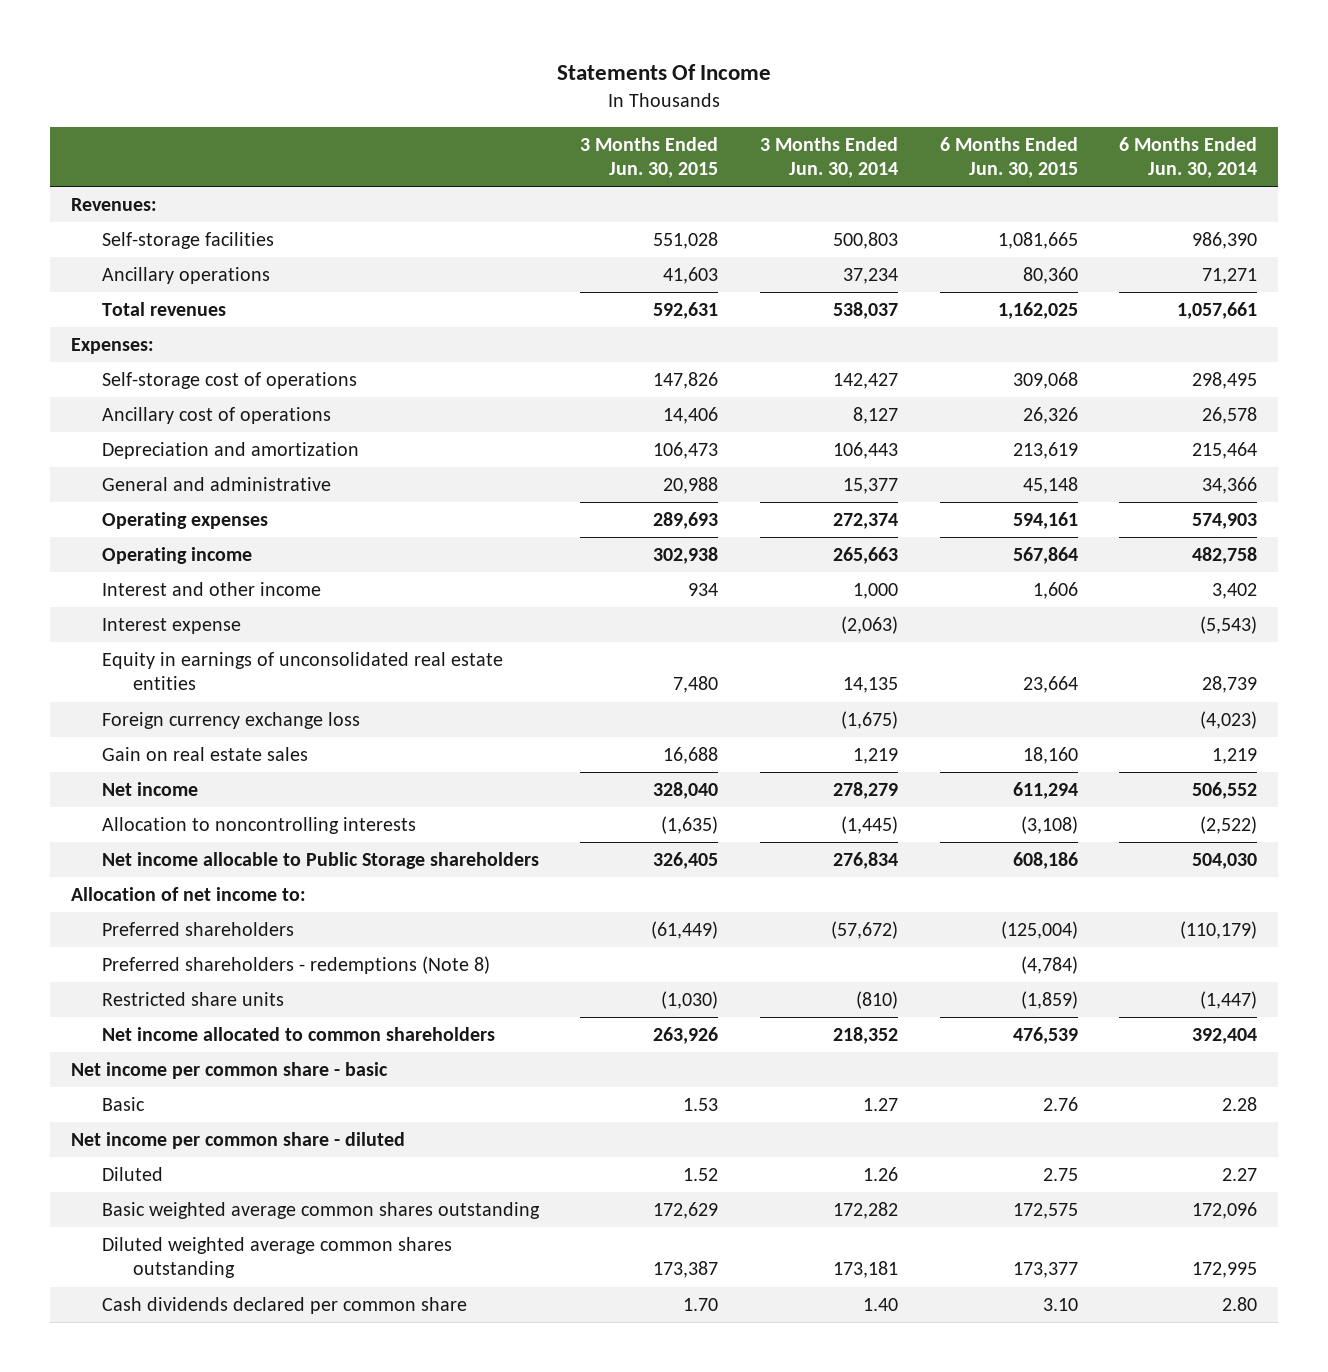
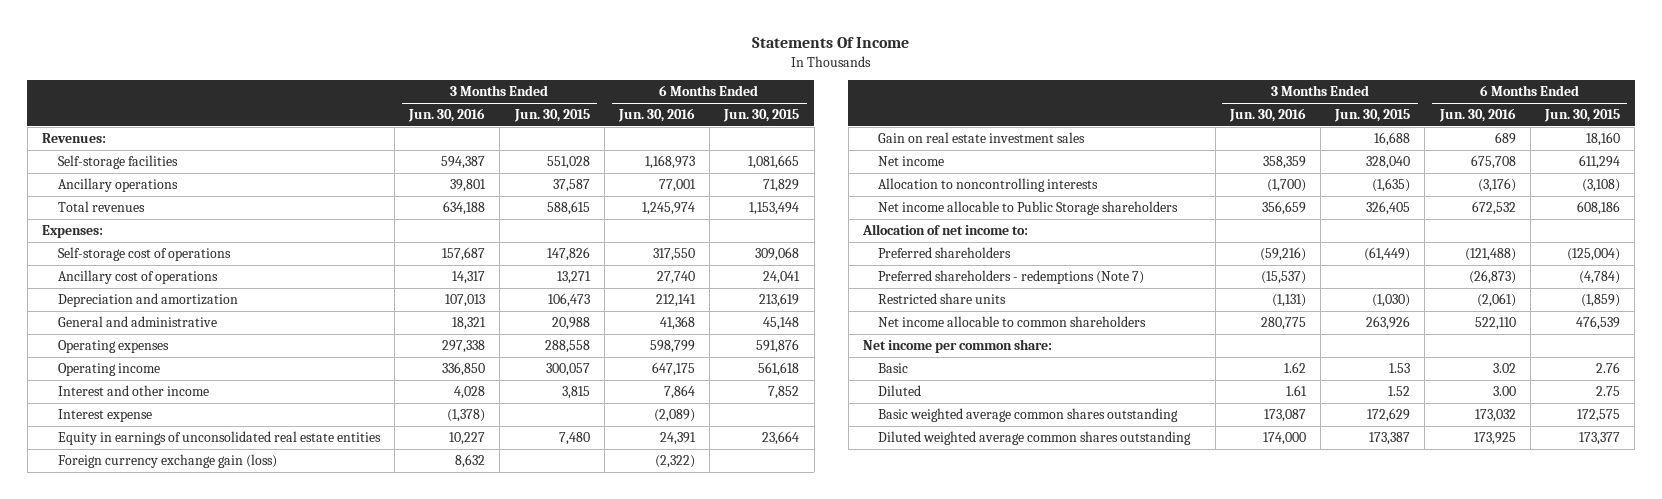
[760,136,899,179] 3 Months Ended Jun. 30, 2014 -> none
[1119,136,1258,179] 6 Months Ended Jun. 30, 2014 -> none
none -> [408,108,486,123] Jun. 30, 2016
none -> [617,108,695,123] Jun. 30, 2016
[663,267,719,285] 41,603 -> [552,179,590,193] 37,587
[1022,267,1078,285] 80,360 -> [763,179,800,193] 71,829
[653,302,719,320] 592,631 -> [546,201,590,216] 588,615
[997,302,1078,320] 1,162,025 -> [749,202,800,216] 1,153,494
[663,407,719,425] 14,406 -> [556,271,591,285] 13,271
[1022,407,1078,425] 26,326 -> [763,271,801,285] 24,041
[653,512,719,530] 289,693 -> [544,340,590,354] 288,558
[1012,512,1078,530] 594,161 -> [756,339,800,354] 591,876
[653,547,719,565] 302,938 -> [545,363,590,377] 300,057
[1012,547,1078,565] 567,864 -> [758,362,800,377] 561,618
[688,583,719,597] 934 -> [561,386,590,400] 3,815
[1032,582,1078,600] 1,606 -> [768,386,800,400] 7,852
[101,712,360,730] Foreign currency exchange loss -> [57,454,277,469] Foreign currency exchange gain (loss)
[101,747,308,762] Gain on real estate sales -> [878,132,1086,144] Gain on real estate investment sales
[101,956,490,975] Preferred shareholders - redemptions (Note 8) -> [878,270,1145,285] Preferred shareholders - redemptions (Note 7)
[101,1027,495,1042] Net income allocated to common shareholders -> [878,316,1147,328] Net income allocable to common shareholders
[70,1062,388,1080] Net income per common share - basic -> [862,339,1052,354] Net income per common share:
[70,1132,405,1150] Net income per common share - diluted -> none
[101,1297,467,1315] Cash dividends declared per common share -> none

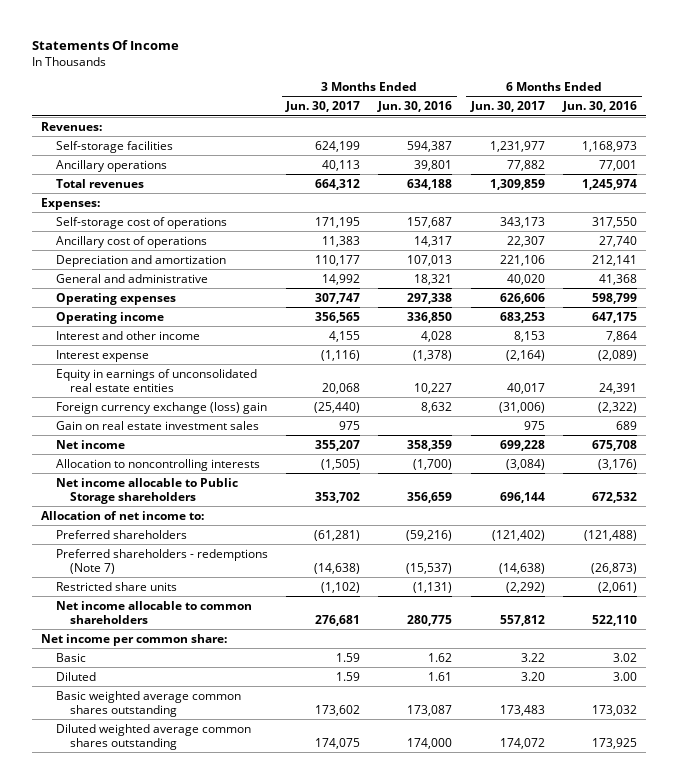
[513,109,590,123] Jun. 30, 2015 -> none
[723,109,800,123] Jun. 30, 2015 -> none
none -> [285,101,361,113] Jun. 30, 2017
none -> [469,101,545,113] Jun. 30, 2017
[57,454,277,469] Foreign currency exchange gain (loss) -> [55,401,267,414] Foreign currency exchange (loss) gain

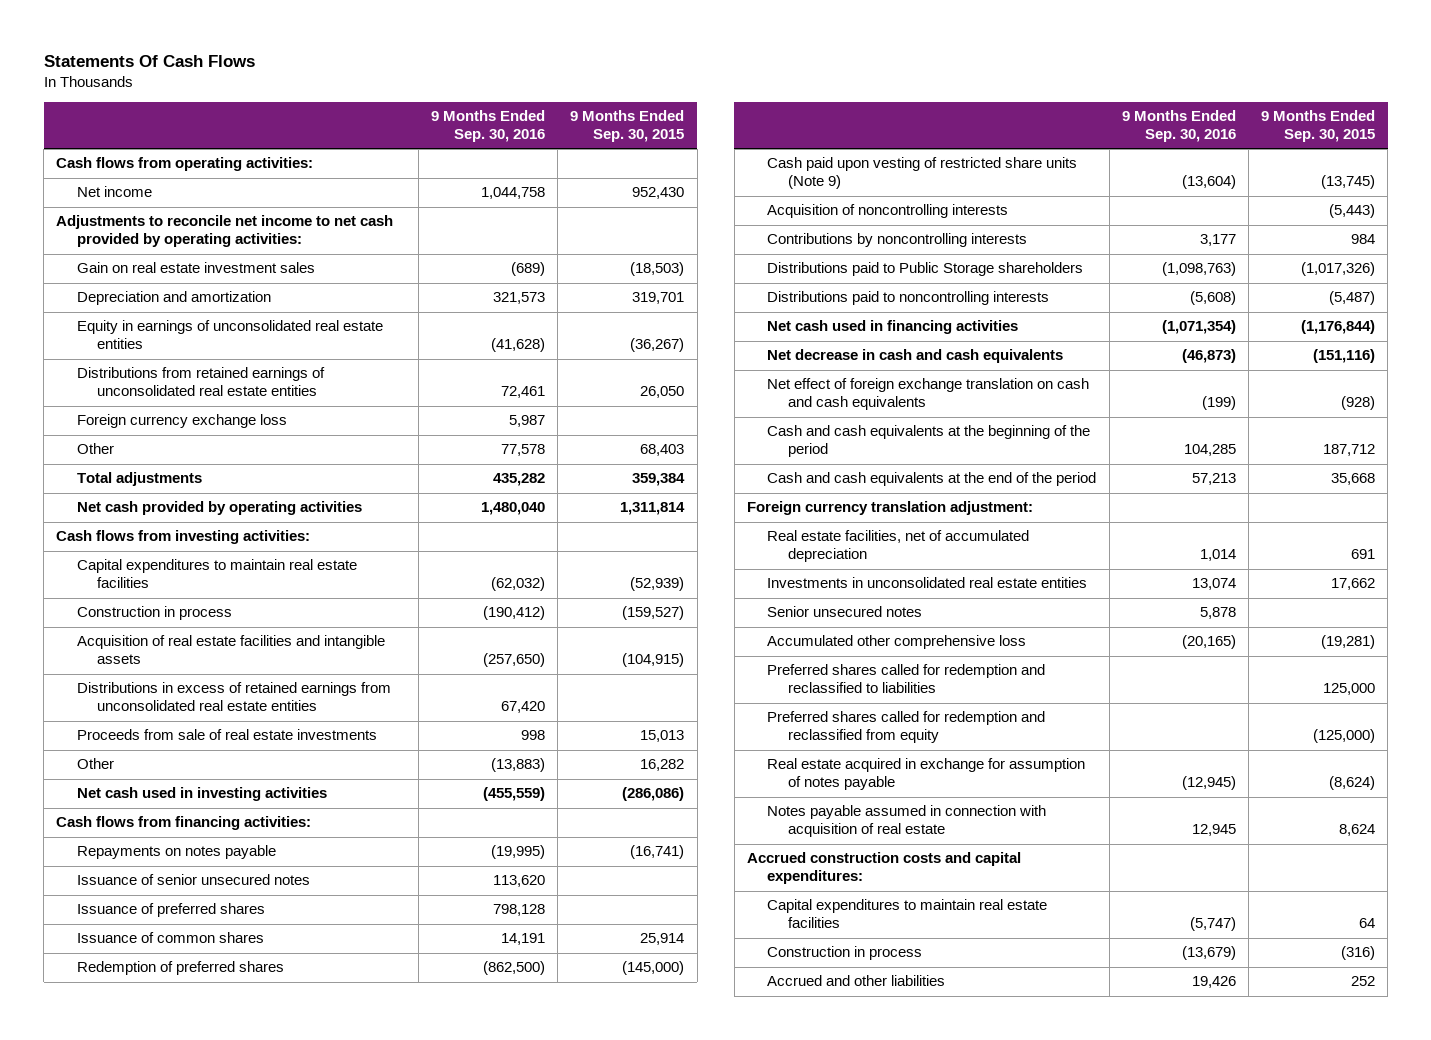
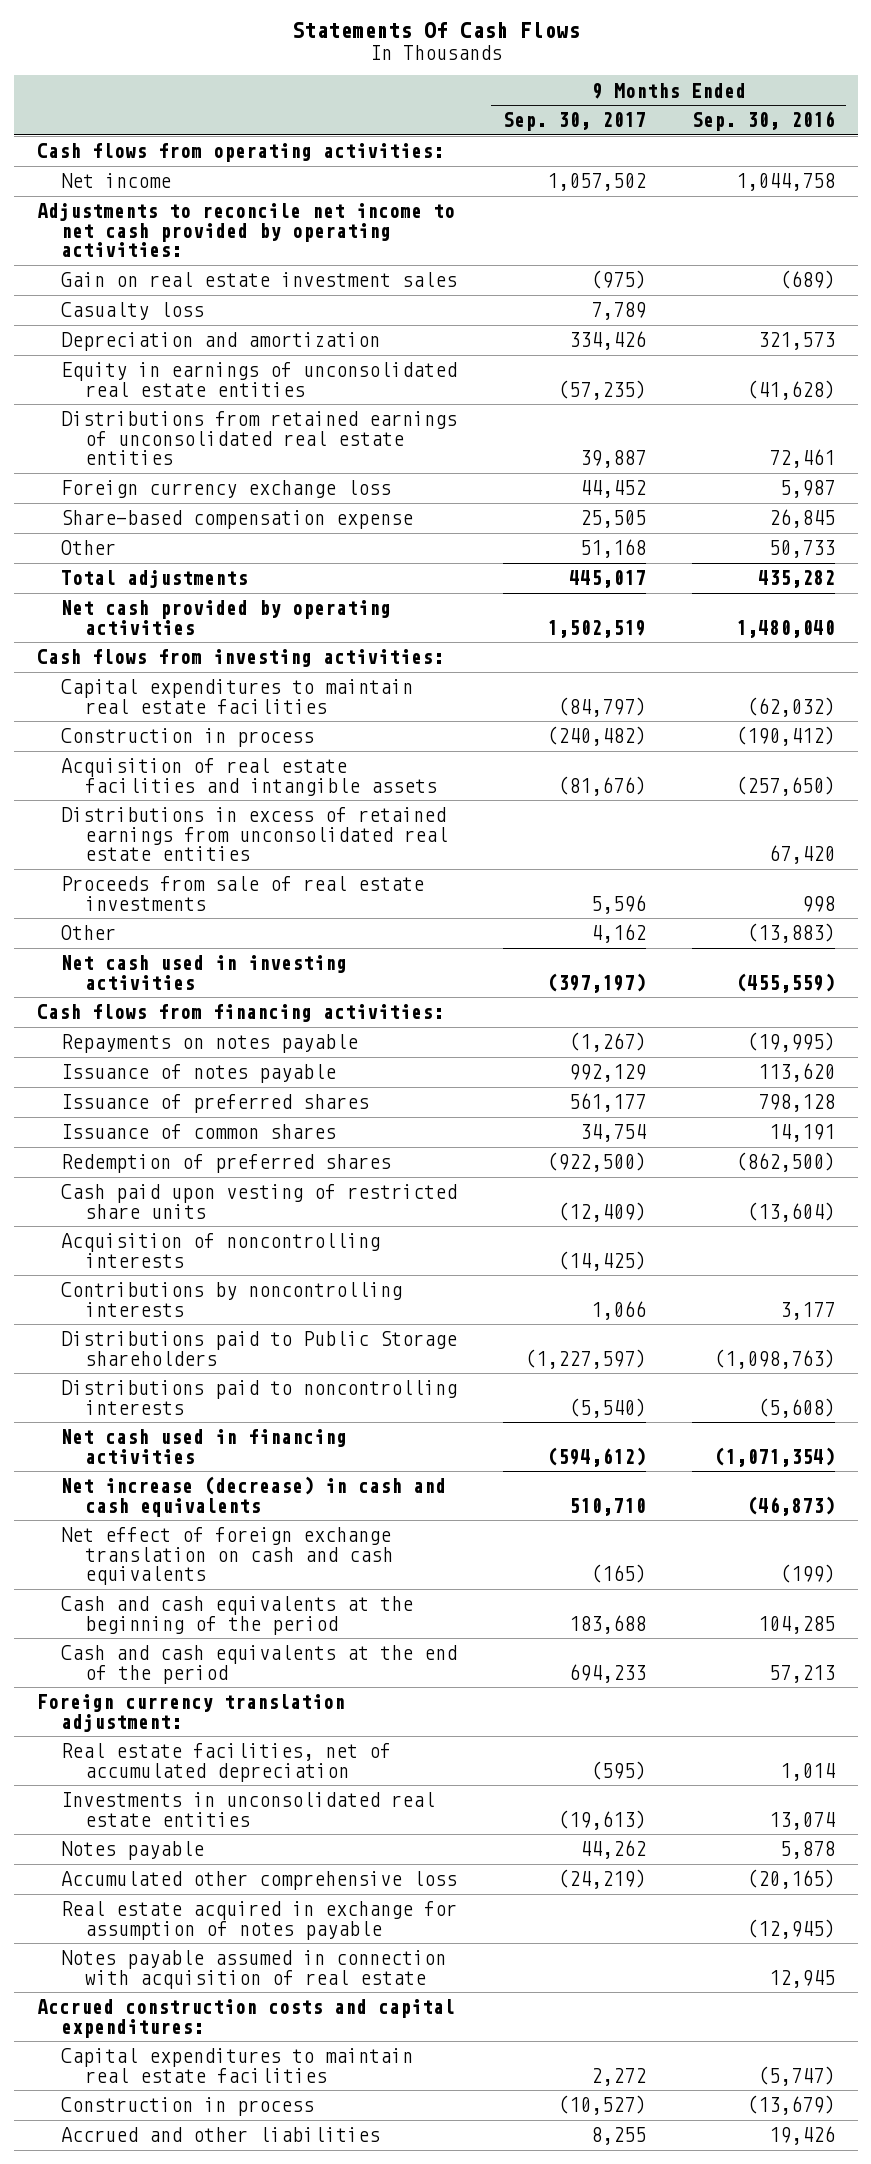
[570,110,685,143] 9 Months Ended Sep. 30, 2015 -> none
none -> [502,112,646,132] Sep. 30, 2017
none -> [60,302,204,321] Casualty loss
none -> [60,510,413,530] Share-based compensation expense
[501,444,546,457] 77,578 -> [768,540,835,559] 50,733
[76,874,310,886] Issuance of senior unsecured notes -> [60,1064,336,1084] Issuance of notes payable
[767,157,1078,190] Cash paid upon vesting of restricted share units (Note 9) -> [60,1184,457,1219] Cash paid upon vesting of restricted share units
[767,349,1064,364] Net decrease in cash and cash equivalents -> [60,1476,446,1517] Net increase (decrease) in cash and cash equivalents
[767,606,923,618] Senior unsecured notes -> [60,1841,204,1861] Notes payable
[767,664,1046,694] Preferred shares called for redemption and reclassified to liabilities -> none
[767,711,1046,744] Preferred shares called for redemption and reclassified from equity -> none

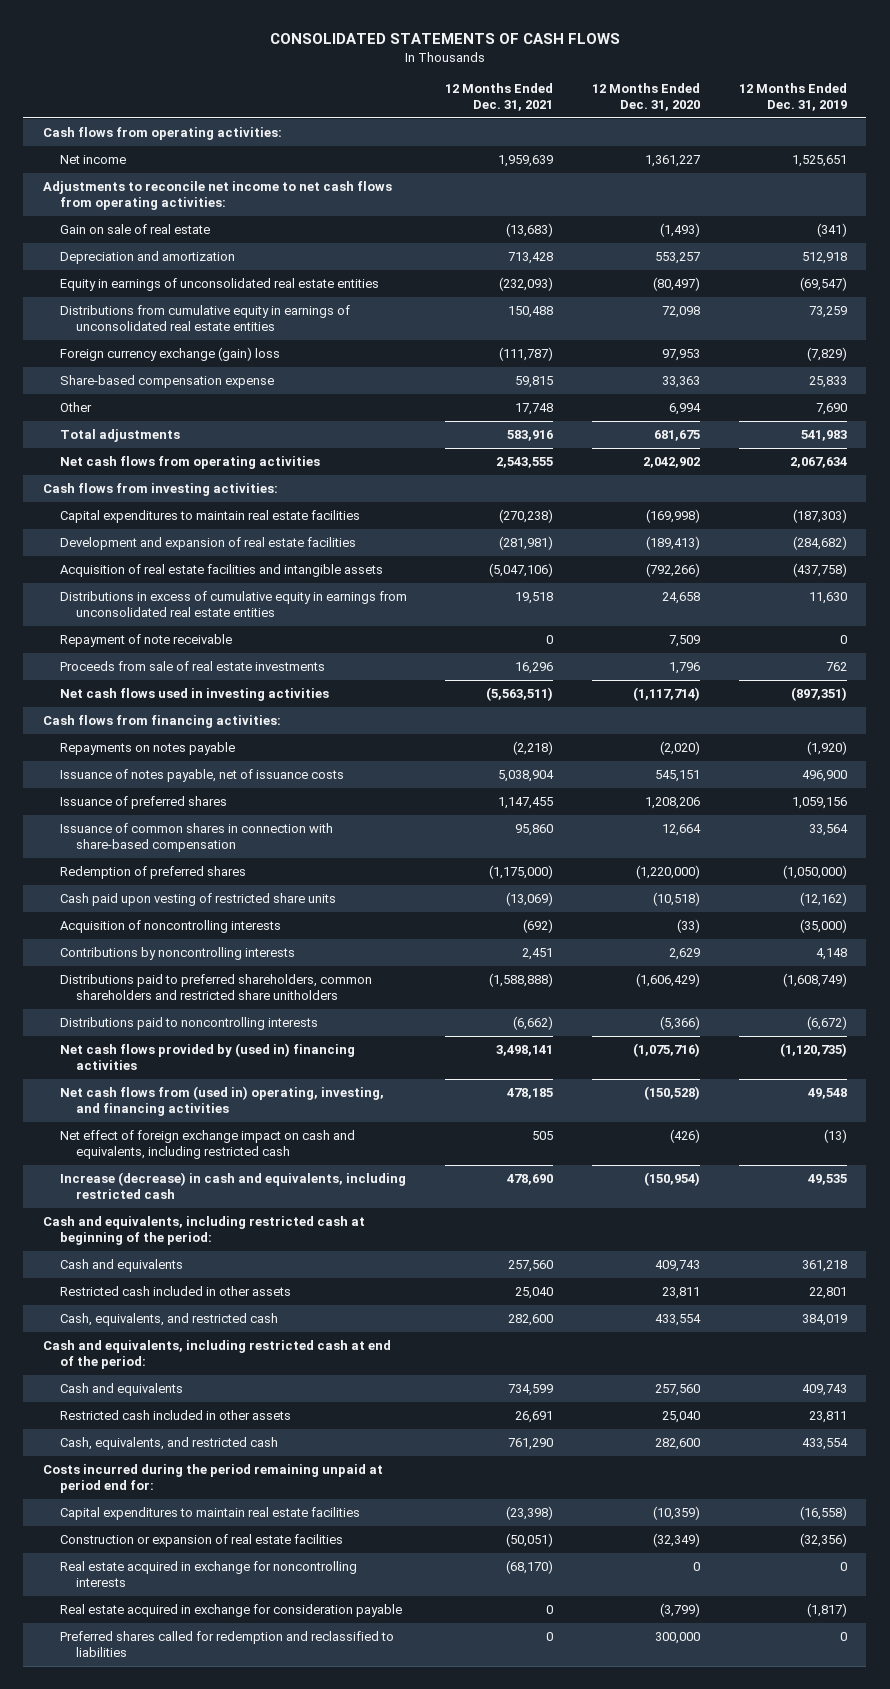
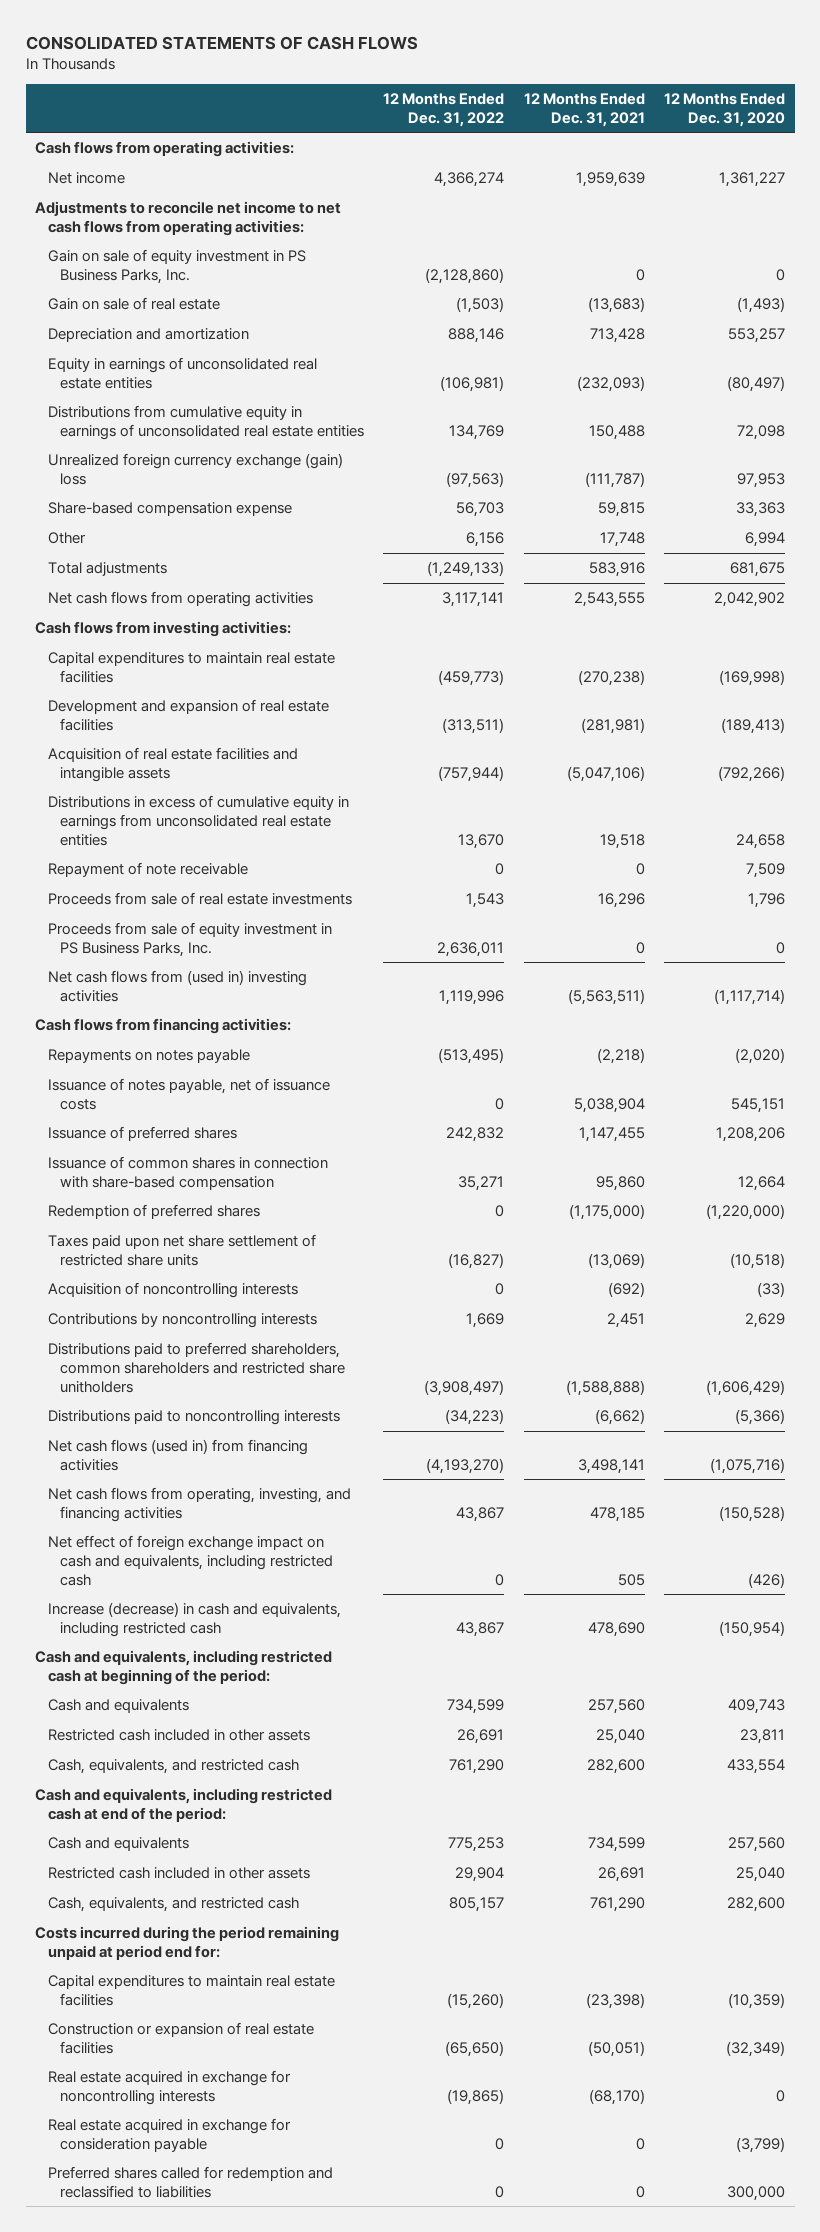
[738,82,847,111] 12 Months Ended Dec. 31, 2019 -> none
none -> [383,92,505,127] 12 Months Ended Dec. 31, 2022
none -> [47,249,306,284] Gain on sale of equity investment in PS Business Parks, Inc.
[59,346,280,361] Foreign currency exchange (gain) loss -> [47,453,343,485] Unrealized foreign currency exchange (gain) loss
none -> [47,922,332,957] Proceeds from sale of equity investment in PS Business Parks, Inc.
[59,687,329,701] Net cash flows used in investing activities -> [47,970,307,1002] Net cash flows from (used in) investing activities
[59,892,336,906] Cash paid upon vesting of restricted share units -> [47,1234,316,1266] Taxes paid upon net share settlement of restricted share units
[59,1042,355,1071] Net cash flows provided by (used in) financing activities -> [47,1439,308,1471] Net cash flows (used in) from financing activities
[59,1085,384,1117] Net cash flows from (used in) operating, investing, and financing activities -> [47,1487,351,1522] Net cash flows from operating, investing, and financing activities

